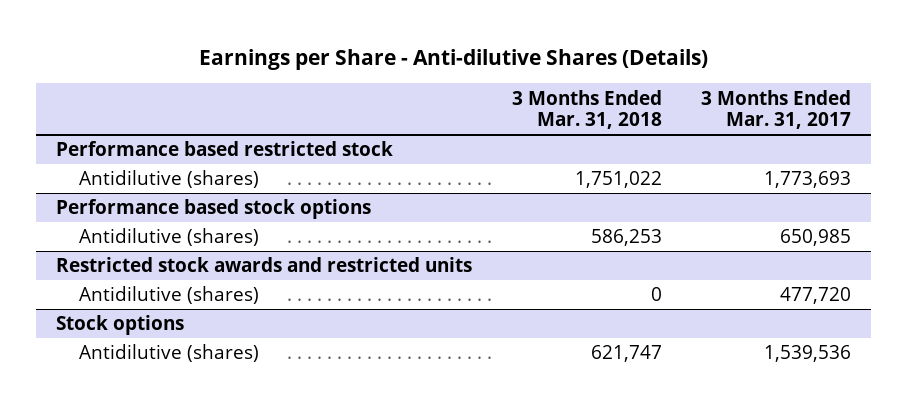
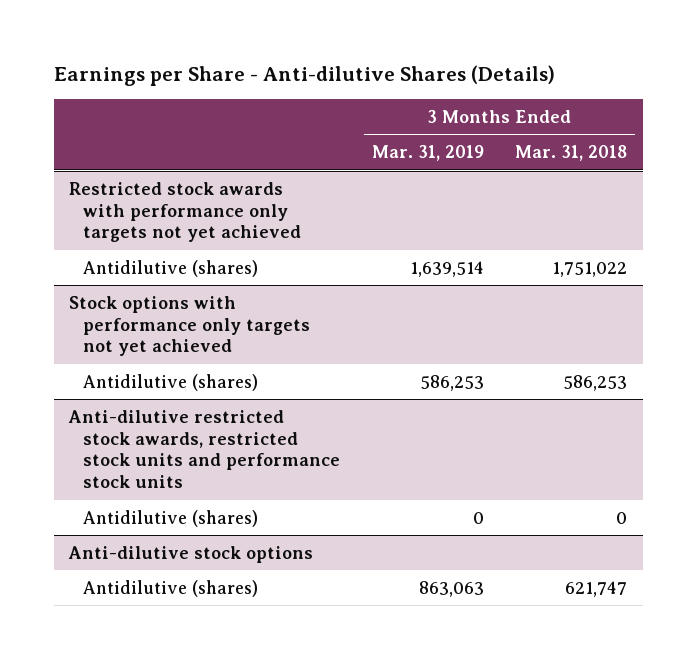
[701,89,852,130] 3 Months Ended Mar. 31, 2017 -> none
none -> [371,145,484,162] Mar. 31, 2019
[56,141,394,157] Performance based restricted stock -> [69,181,302,243] Restricted stock awards with performance only targets not yet achieved
[56,199,372,220] Performance based stock options -> [69,295,311,357] Stock options with performance only targets not yet achieved
[56,257,473,273] Restricted stock awards and restricted units -> [68,409,341,489] Anti-dilutive restricted stock awards, restricted stock units and performance stock units
[56,315,185,336] Stock options -> [68,545,314,563] Anti-dilutive stock options

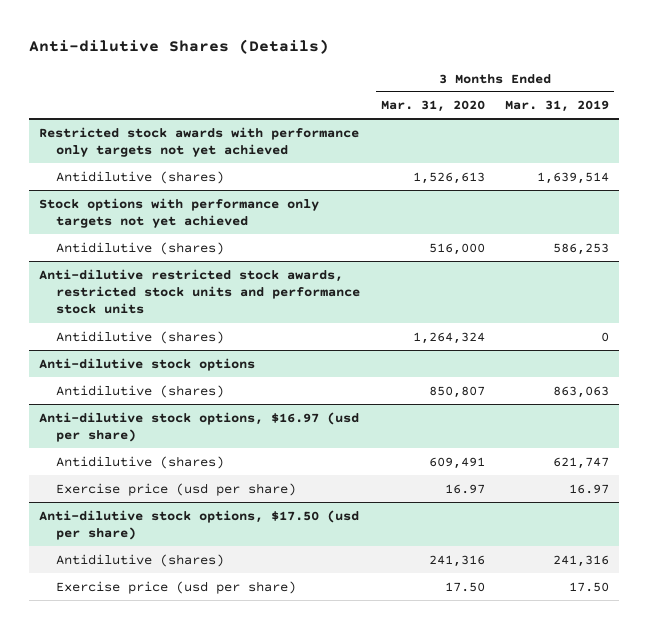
[53,65,555,87] Earnings per Share - Anti-dilutive Shares (Details) -> [28,38,329,54] Anti-dilutive Shares (Details)
[515,145,628,162] Mar. 31, 2018 -> none
none -> [380,100,485,113] Mar. 31, 2020
none -> [38,411,359,443] Anti-dilutive stock options, $16.97 (usd per share)
none -> [56,455,225,469] Antidilutive (shares)
none -> [56,482,297,496] Exercise price (usd per share)
none -> [38,509,359,541] Anti-dilutive stock options, $17.50 (usd per share)
none -> [56,553,225,567] Antidilutive (shares)
none -> [56,580,297,594] Exercise price (usd per share)

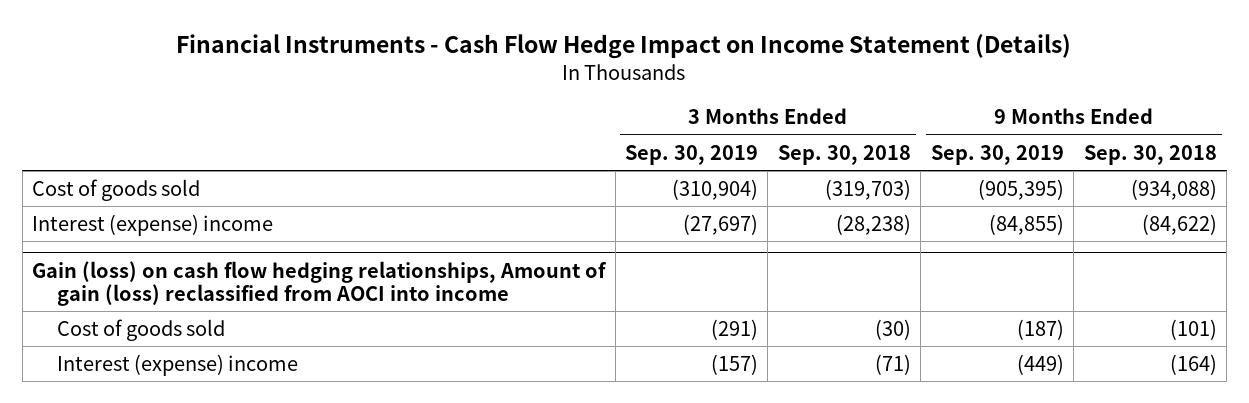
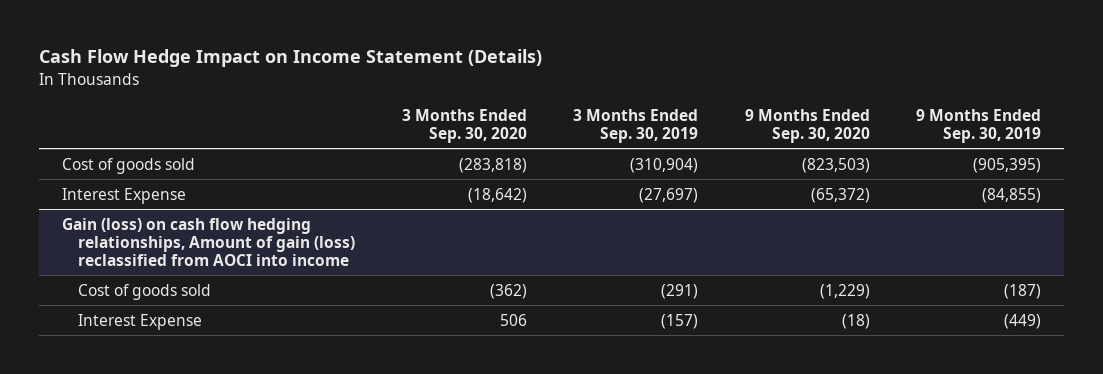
[176,33,1072,59] Financial Instruments - Cash Flow Hedge Impact on Income Statement (Details) -> [39,49,543,68] Cash Flow Hedge Impact on Income Statement (Details)
[777,144,911,165] Sep. 30, 2018 -> none
[1083,144,1217,165] Sep. 30, 2018 -> none
none -> [401,108,527,143] 3 Months Ended Sep. 30, 2020
none -> [744,108,870,143] 9 Months Ended Sep. 30, 2020
[32,213,274,236] Interest (expense) income -> [62,187,187,204] Interest Expense
[56,353,298,376] Interest (expense) income -> [78,313,203,330] Interest Expense

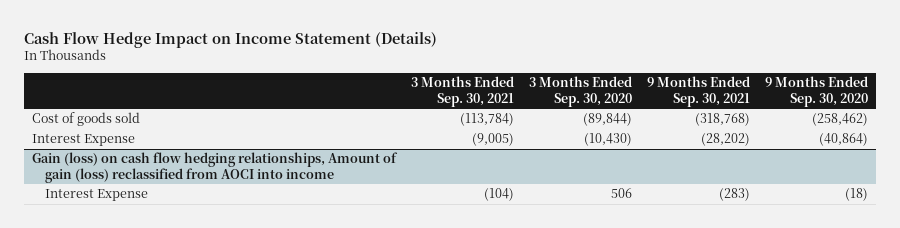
[573,108,699,143] 3 Months Ended Sep. 30, 2019 -> none
[915,108,1041,143] 9 Months Ended Sep. 30, 2019 -> none
none -> [411,76,515,107] 3 Months Ended Sep. 30, 2021
none -> [647,76,751,107] 9 Months Ended Sep. 30, 2021
[458,157,527,173] (283,818) -> [583,113,633,127] (89,844)
[801,157,870,173] (823,503) -> [812,113,869,127] (258,462)
[467,187,527,203] (18,642) -> [584,133,633,147] (10,430)
[810,187,870,203] (65,372) -> [819,133,869,147] (40,864)
[78,283,212,300] Cost of goods sold -> none

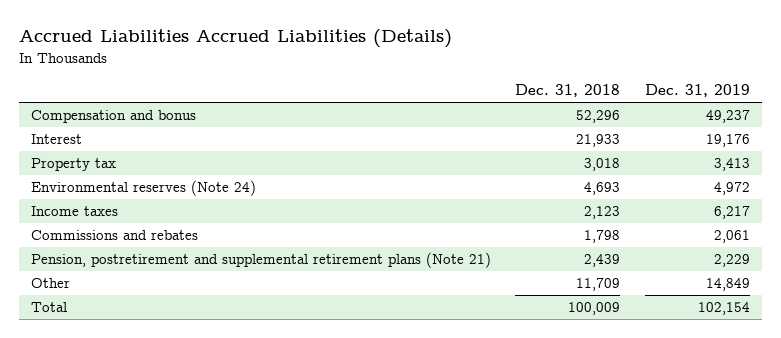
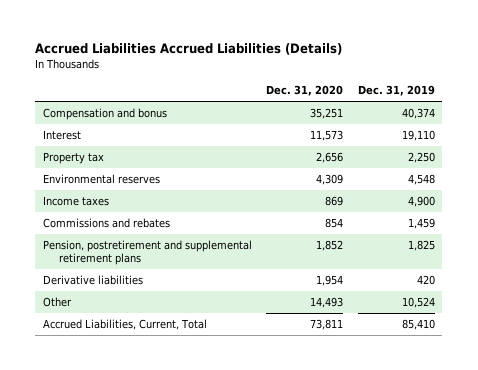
[515,84,621,98] Dec. 31, 2018 -> none
none -> [266,85,344,97] Dec. 31, 2020
[705,110,750,124] 49,237 -> [401,108,435,120] 40,374
[705,134,750,148] 19,176 -> [401,130,435,142] 19,110
[713,158,750,172] 3,413 -> [407,152,435,164] 2,250
[31,180,257,197] Environmental reserves (Note 24) -> [42,174,160,185] Environmental reserves
[713,182,750,196] 4,972 -> [407,174,435,186] 4,548
[713,206,750,220] 6,217 -> [407,196,435,208] 4,900
[713,230,750,244] 2,061 -> [407,218,435,230] 1,459
[31,252,492,269] Pension, postretirement and supplemental retirement plans (Note 21) -> [42,240,252,266] Pension, postretirement and supplemental retirement plans
[713,254,750,268] 2,229 -> [407,240,435,252] 1,825
none -> [42,275,143,286] Derivative liabilities
[705,278,750,292] 14,849 -> [401,297,435,309] 10,524
[31,302,68,313] Total -> [42,319,207,331] Accrued Liabilities, Current, Total
[697,302,750,316] 102,154 -> [401,319,435,331] 85,410

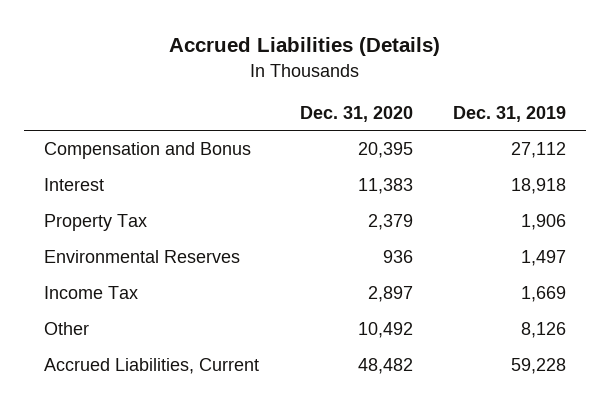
[35,42,343,55] Accrued Liabilities Accrued Liabilities (Details) -> [169,37,441,57] Accrued Liabilities (Details)
[42,218,170,229] Commissions and rebates -> none
[42,240,252,266] Pension, postretirement and supplemental retirement plans -> none
[42,275,143,286] Derivative liabilities -> none
[42,108,167,121] Compensation and bonus -> [44,142,252,160] Compensation and Bonus
[310,108,344,120] 35,251 -> [357,142,413,159] 20,395
[401,108,435,120] 40,374 -> [511,142,567,159] 27,112
[310,130,344,142] 11,573 -> [357,178,413,195] 11,383
[401,130,435,142] 19,110 -> [511,178,567,195] 18,918
[42,152,104,165] Property tax -> [44,214,148,232] Property Tax
[316,152,344,164] 2,656 -> [367,214,413,231] 2,379
[407,152,435,164] 2,250 -> [521,214,567,231] 1,906
[42,174,160,185] Environmental reserves -> [44,250,241,264] Environmental Reserves
[316,174,344,186] 4,309 -> [382,250,413,264] 936
[407,174,435,186] 4,548 -> [521,250,567,267] 1,497
[42,196,109,207] Income taxes -> [44,286,139,300] Income Tax
[325,196,344,207] 869 -> [367,286,413,303] 2,897
[407,196,435,208] 4,900 -> [521,286,567,303] 1,669
[310,297,344,309] 14,493 -> [357,322,413,339] 10,492
[401,297,435,309] 10,524 -> [521,322,567,339] 8,126
[42,319,207,331] Accrued Liabilities, Current, Total -> [44,358,260,375] Accrued Liabilities, Current
[310,319,344,331] 73,811 -> [357,358,413,375] 48,482
[401,319,435,331] 85,410 -> [511,358,567,375] 59,228

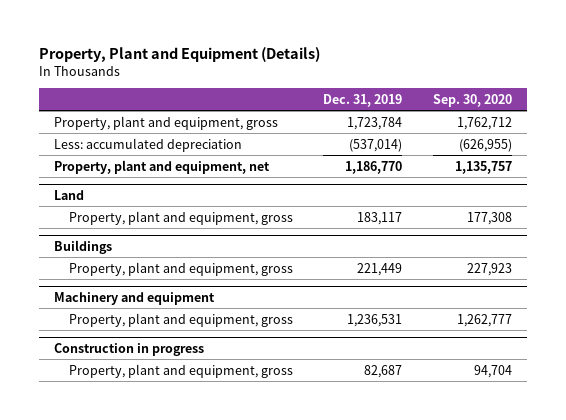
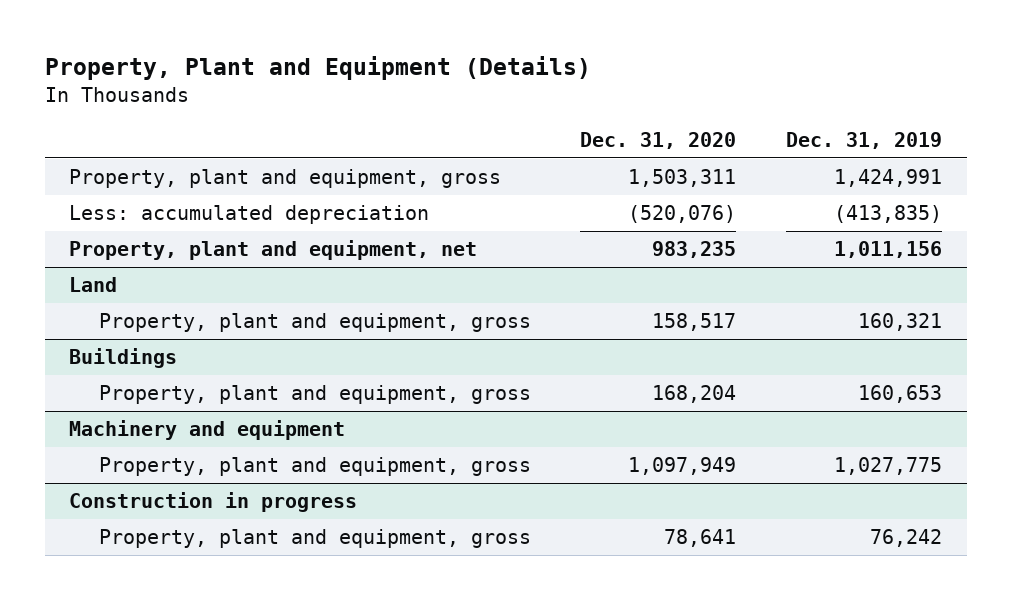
[432,94,512,108] Sep. 30, 2020 -> none
none -> [580,131,737,149] Dec. 31, 2020
[347,116,403,130] 1,723,784 -> [834,169,943,188] 1,424,991
[349,138,403,152] (537,014) -> [834,205,943,224] (413,835)
[345,160,403,174] 1,186,770 -> [834,241,943,259] 1,011,156
[357,211,403,225] 183,117 -> [858,313,943,332] 160,321
[357,262,403,276] 221,449 -> [858,385,943,404] 160,653
[347,313,403,327] 1,236,531 -> [834,457,943,476] 1,027,775
[364,364,403,378] 82,687 -> [870,529,943,548] 76,242

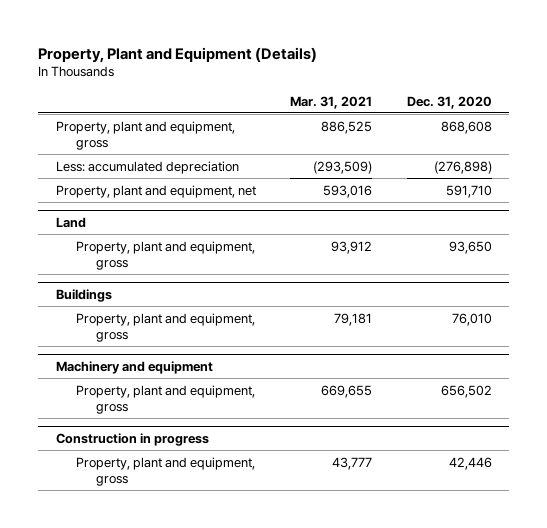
[786,131,943,149] Dec. 31, 2019 -> none
none -> [290,95,373,109] Mar. 31, 2021
[628,169,737,188] 1,503,311 -> [440,120,492,134] 868,608
[628,205,737,224] (520,076) -> [433,160,492,174] (276,898)
[652,241,737,259] 983,235 -> [445,184,492,198] 591,710
[652,313,737,332] 158,517 -> [448,240,492,254] 93,650
[652,385,737,404] 168,204 -> [451,312,492,326] 76,010
[628,457,737,476] 1,097,949 -> [440,384,492,398] 656,502
[664,529,737,548] 78,641 -> [448,456,492,470] 42,446

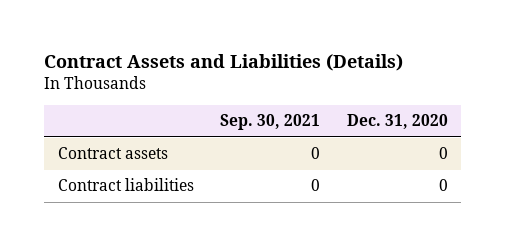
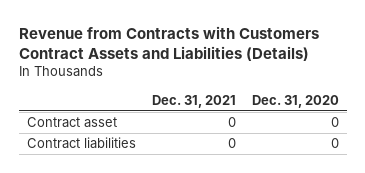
[44,54,404,72] Contract Assets and Liabilities (Details) -> [18,25,319,62] Revenue from Contracts with Customers Contract Assets and Liabilities (Details)
[220,114,321,131] Sep. 30, 2021 -> none
none -> [151,94,236,108] Dec. 31, 2021
[57,147,168,160] Contract assets -> [26,117,117,129] Contract asset

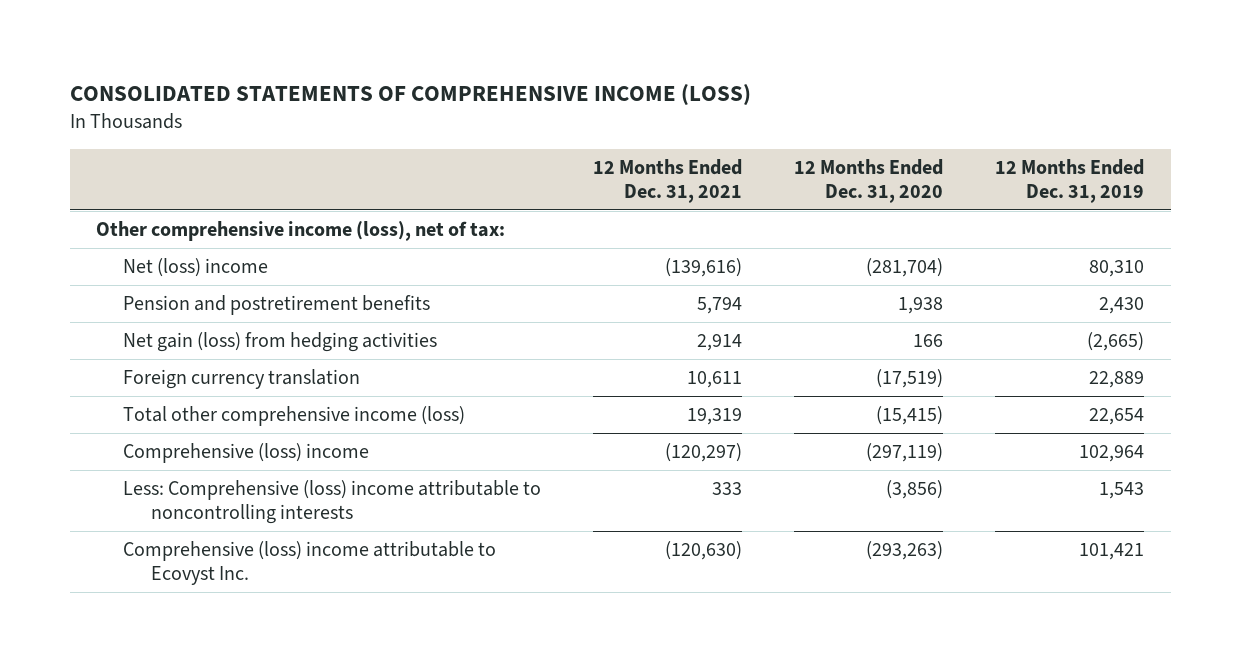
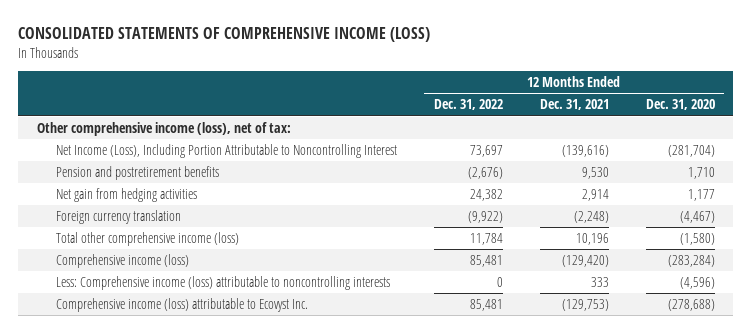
[995,159,1145,203] 12 Months Ended Dec. 31, 2019 -> none
none -> [433,99,503,111] Dec. 31, 2022
[123,258,269,278] Net (loss) income -> [55,143,397,158] Net Income (Loss), Including Portion Attributable to Noncontrolling Interest
[697,297,743,315] 5,794 -> [581,166,609,179] 9,530
[898,297,944,315] 1,938 -> [687,166,715,179] 1,710
[123,332,438,353] Net gain (loss) from hedging activities -> [55,187,197,202] Net gain from hedging activities
[913,334,944,348] 166 -> [687,188,715,201] 1,177
[687,371,743,389] 10,611 -> [573,210,609,223] (2,248)
[876,369,944,389] (17,519) -> [679,210,715,223] (4,467)
[687,408,743,426] 19,319 -> [575,232,609,245] 10,196
[876,406,944,426] (15,415) -> [679,232,715,245] (1,580)
[123,443,370,464] Comprehensive (loss) income -> [55,253,189,268] Comprehensive income (loss)
[665,443,743,463] (120,297) -> [561,254,609,267] (129,420)
[866,443,944,463] (297,119) -> [667,254,715,267] (283,284)
[123,480,542,525] Less: Comprehensive (loss) income attributable to noncontrolling interests -> [55,275,390,290] Less: Comprehensive income (loss) attributable to noncontrolling interests
[886,480,944,500] (3,856) -> [679,276,715,289] (4,596)
[123,541,497,586] Comprehensive (loss) income attributable to Ecovyst Inc. -> [55,297,308,312] Comprehensive income (loss) attributable to Ecovyst Inc.
[665,541,743,561] (120,630) -> [561,298,609,311] (129,753)
[866,541,944,561] (293,263) -> [667,298,715,311] (278,688)

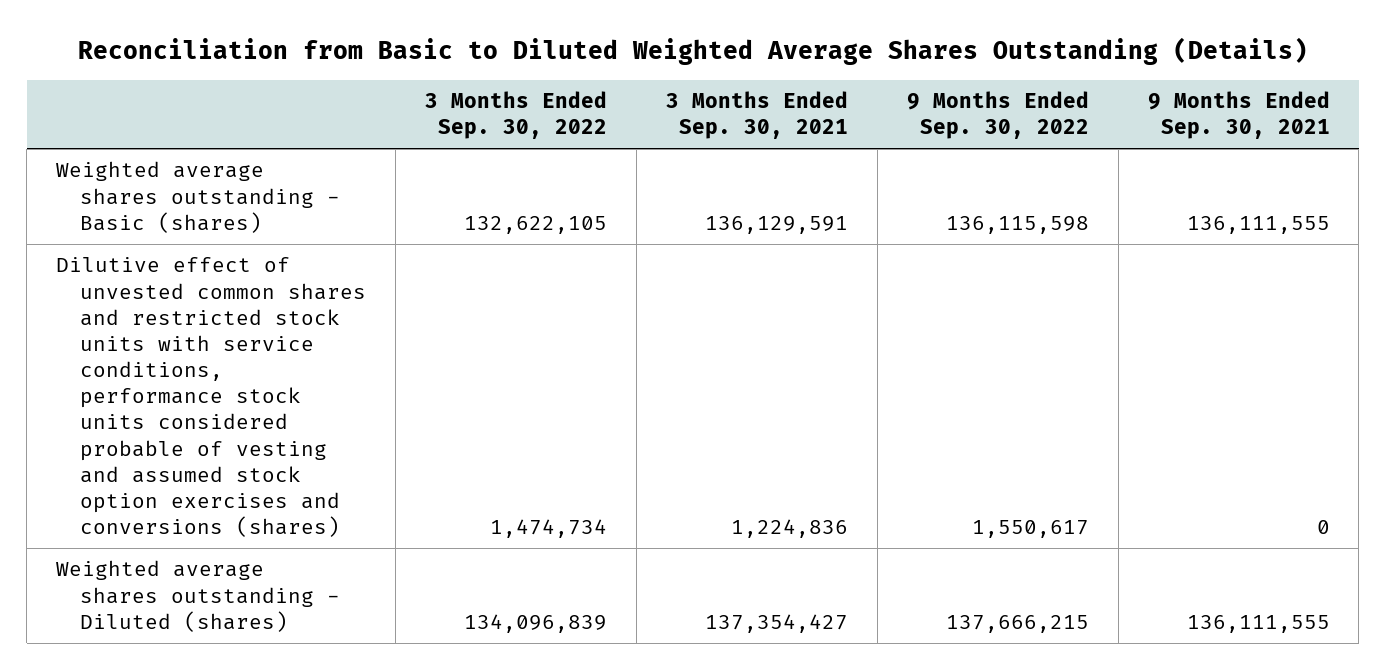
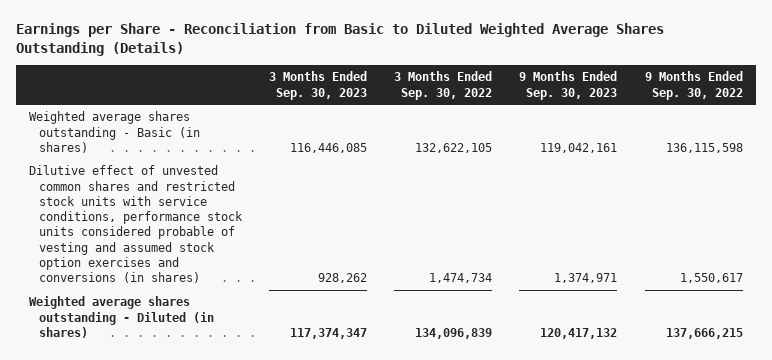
[77,36,1308,65] Reconciliation from Basic to Diluted Weighted Average Shares Outstanding (Details) -> [15,23,664,56] Earnings per Share - Reconciliation from Basic to Diluted Weighted Average Shares Outstanding (Details)
[665,90,848,140] 3 Months Ended Sep. 30, 2021 -> none
[1147,90,1330,140] 9 Months Ended Sep. 30, 2021 -> none
none -> [269,71,368,100] 3 Months Ended Sep. 30, 2023
none -> [519,71,618,100] 9 Months Ended Sep. 30, 2023
[56,161,341,233] Weighted average shares outstanding - Basic (shares) -> [29,111,201,153] Weighted average shares outstanding - Basic (in shares)
[56,257,367,538] Dilutive effect of unvested common shares and restricted stock units with service conditions, performance stock units considered probable of vesting and assumed stock option exercises and conversions (shares) -> [29,165,244,284] Dilutive effect of unvested common shares and restricted stock units with service conditions, performance stock units considered probable of vesting and assumed stock option exercises and conversions (in shares)
[56,560,341,632] Weighted average shares outstanding - Diluted (shares) -> [29,296,215,338] Weighted average shares outstanding - Diluted (in shares)

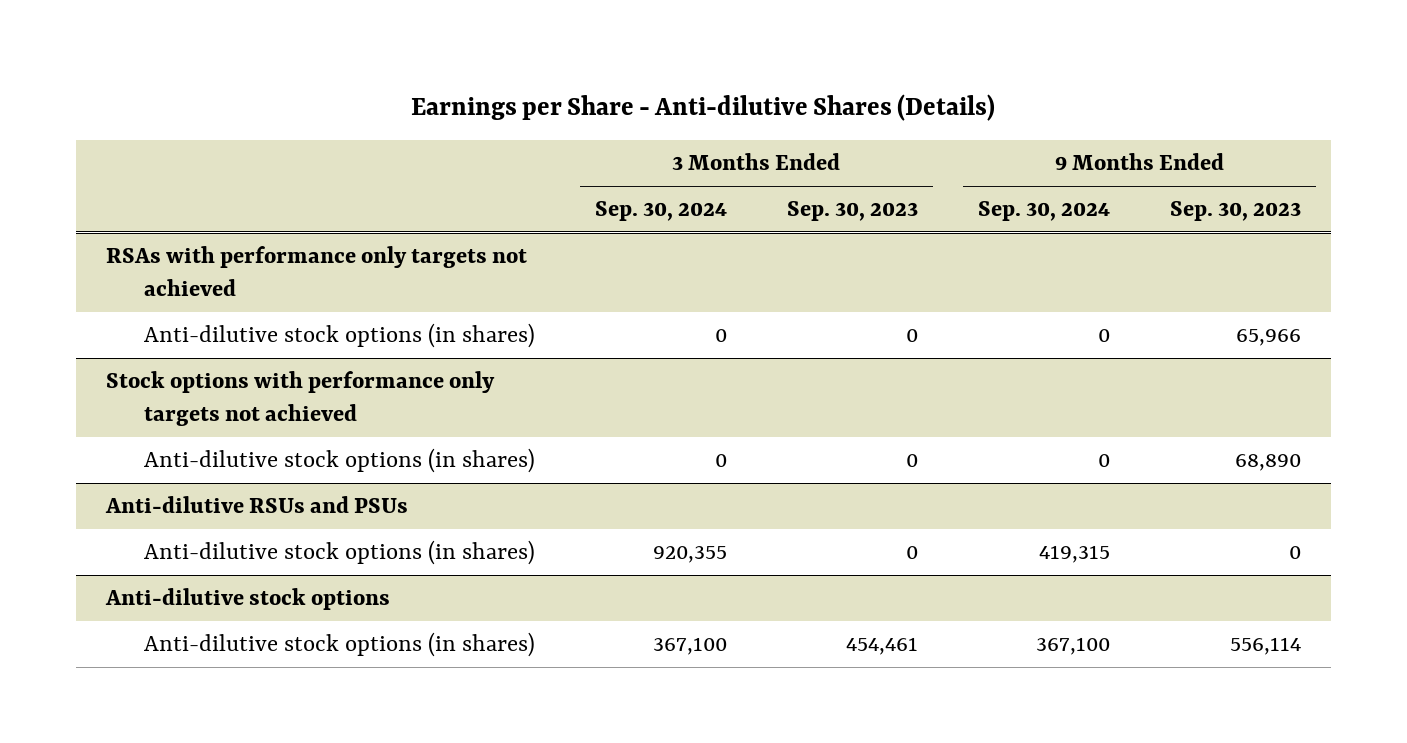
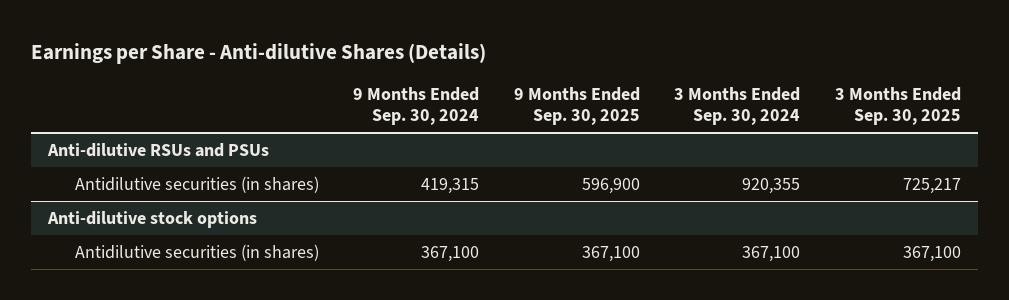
[786,201,918,222] Sep. 30, 2023 -> none
[1170,201,1302,222] Sep. 30, 2023 -> none
none -> [513,86,640,126] 9 Months Ended Sep. 30, 2025
none -> [834,86,961,126] 3 Months Ended Sep. 30, 2025
[105,246,527,296] RSAs with performance only targets not achieved -> none
[143,323,535,349] Anti-dilutive stock options (in shares) -> none
[105,371,495,426] Stock options with performance only targets not achieved -> none
[143,448,535,474] Anti-dilutive stock options (in shares) -> none
[143,540,535,566] Anti-dilutive stock options (in shares) -> [74,175,319,193] Antidilutive securities (in shares)
[143,632,535,658] Anti-dilutive stock options (in shares) -> [74,243,319,261] Antidilutive securities (in shares)

